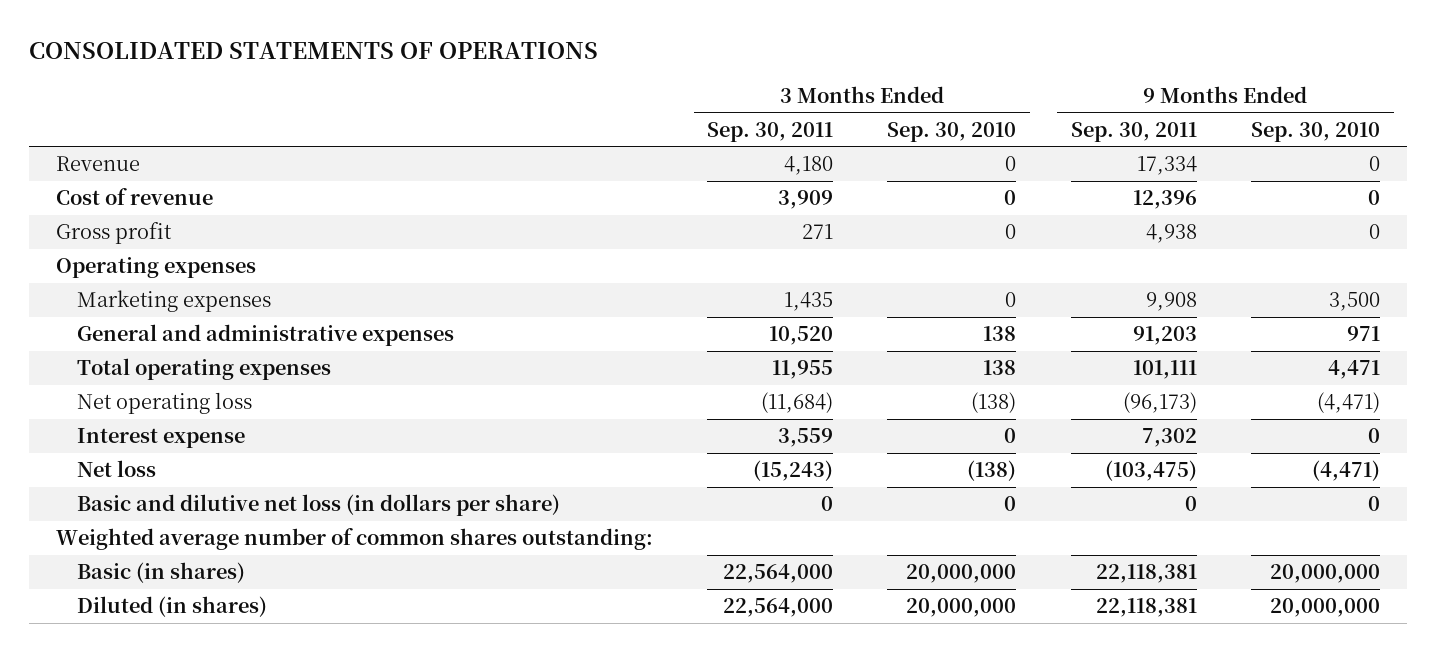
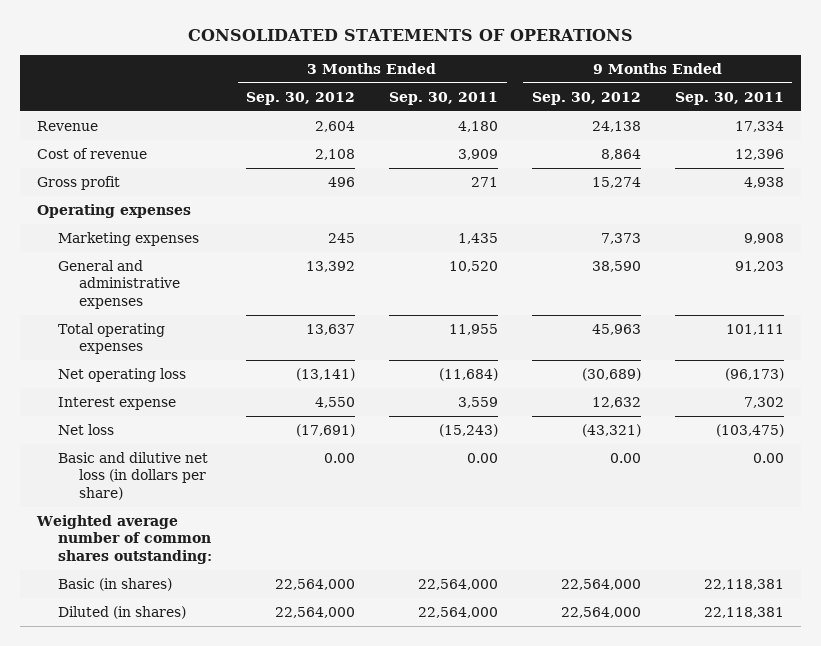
[887,121,1017,142] Sep. 30, 2010 -> none
[1250,121,1380,142] Sep. 30, 2010 -> none
none -> [246,91,356,105] Sep. 30, 2012
none -> [531,91,641,105] Sep. 30, 2012
[821,496,834,512] 0 -> [467,453,499,464] 0.00
[1184,496,1197,512] 0 -> [752,453,784,464] 0.00

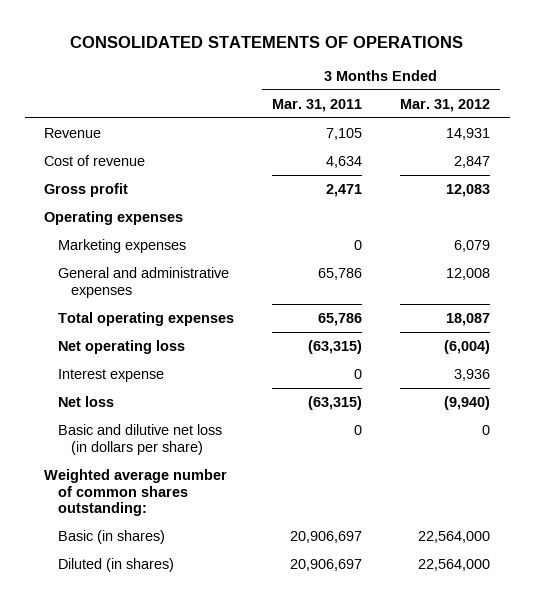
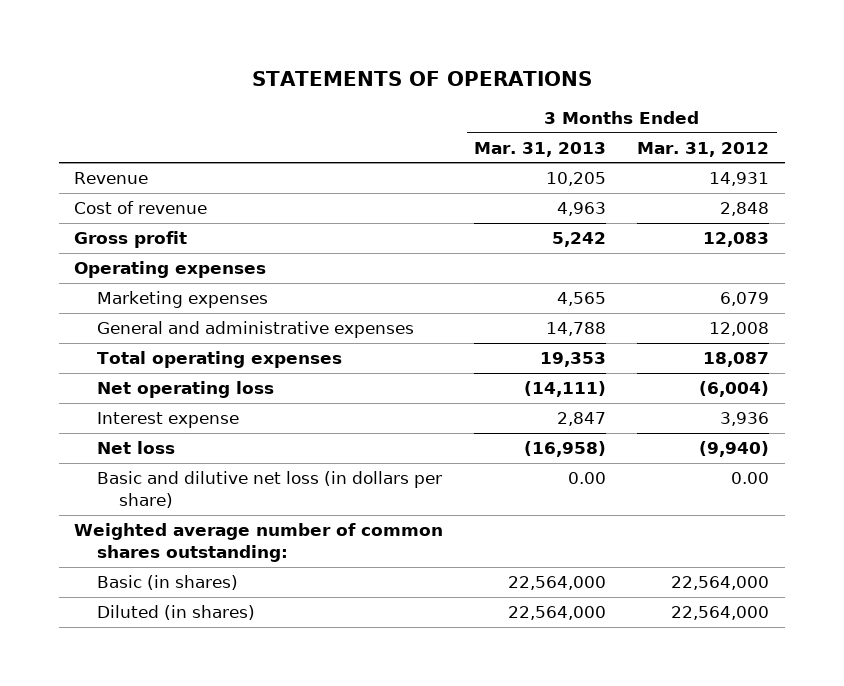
[70,35,464,48] CONSOLIDATED STATEMENTS OF OPERATIONS -> [251,70,592,86] STATEMENTS OF OPERATIONS
[272,98,363,112] Mar. 31, 2011 -> none
none -> [474,141,607,157] Mar. 31, 2013
[454,155,491,168] 2,847 -> [720,202,770,217] 2,848
[482,424,491,435] 0 -> [731,472,770,485] 0.00

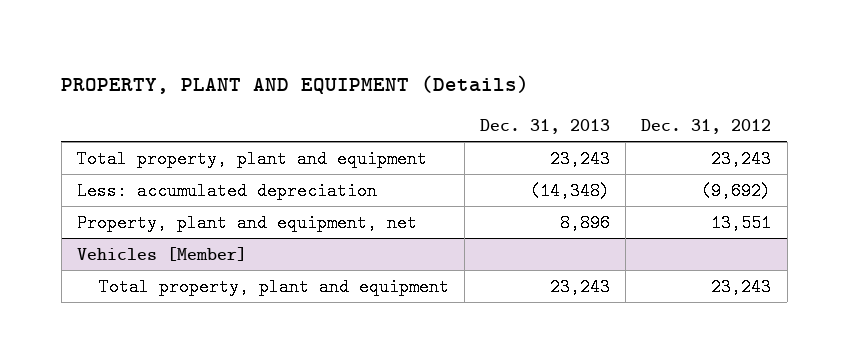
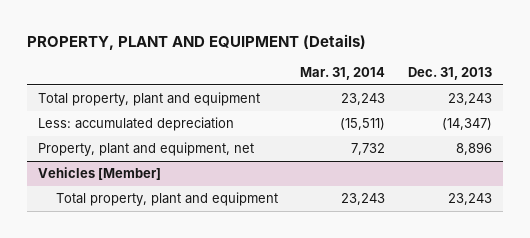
[641,119,772,135] Dec. 31, 2012 -> none
none -> [300,66,386,80] Mar. 31, 2014
[530,181,611,200] (14,348) -> [441,118,492,131] (14,347)

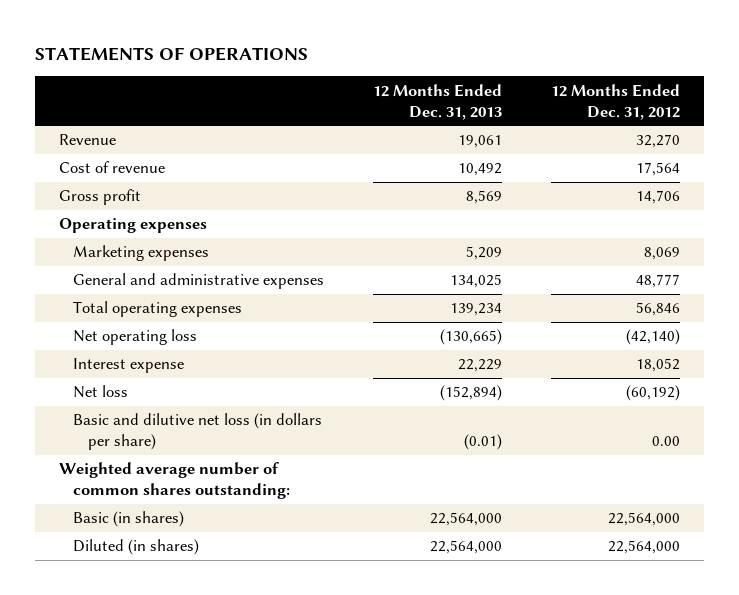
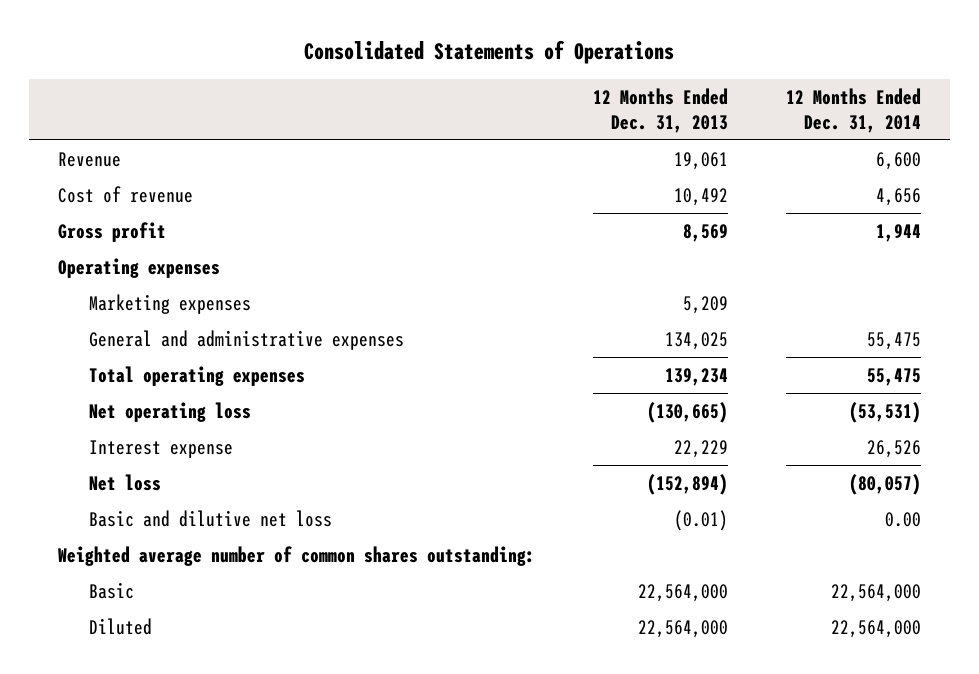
[34,47,308,62] STATEMENTS OF OPERATIONS -> [304,40,675,65] Consolidated Statements of Operations
[550,83,680,120] 12 Months Ended Dec. 31, 2012 -> none
none -> [785,87,921,133] 12 Months Ended Dec. 31, 2014
[73,413,323,451] Basic and dilutive net loss (in dollars per share) -> [89,509,333,527] Basic and dilutive net loss
[73,511,185,528] Basic (in shares) -> [89,581,135,599] Basic
[73,539,200,556] Diluted (in shares) -> [89,617,153,635] Diluted

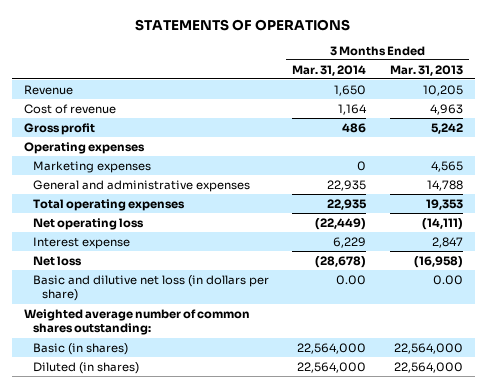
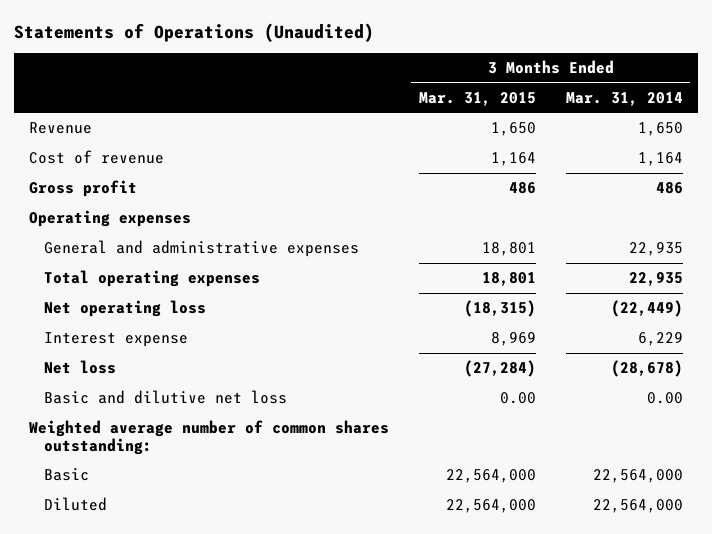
[135,18,351,31] STATEMENTS OF OPERATIONS -> [13,22,374,42] Statements of Operations (Unaudited)
[390,64,464,76] Mar. 31, 2013 -> none
none -> [418,91,536,106] Mar. 31, 2015
[32,160,151,173] Marketing expenses -> none
[32,274,269,302] Basic and dilutive net loss (in dollars per share) -> [43,390,287,405] Basic and dilutive net loss
[32,342,128,355] Basic (in shares) -> [43,468,89,482] Basic
[32,361,139,374] Diluted (in shares) -> [43,497,107,512] Diluted

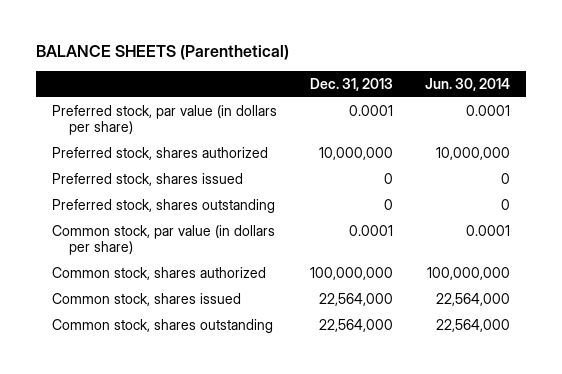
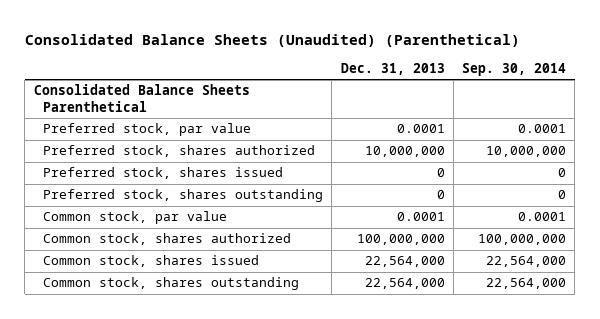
[35,45,289,61] BALANCE SHEETS (Parenthetical) -> [24,33,520,47] Consolidated Balance Sheets (Unaudited) (Parenthetical)
[425,78,511,92] Jun. 30, 2014 -> none
none -> [461,63,566,77] Sep. 30, 2014
none -> [33,84,250,112] Consolidated Balance Sheets Parenthetical
[52,104,278,135] Preferred stock, par value (in dollars per share) -> [43,123,252,137] Preferred stock, par value
[52,224,276,255] Common stock, par value (in dollars per share) -> [43,211,228,225] Common stock, par value

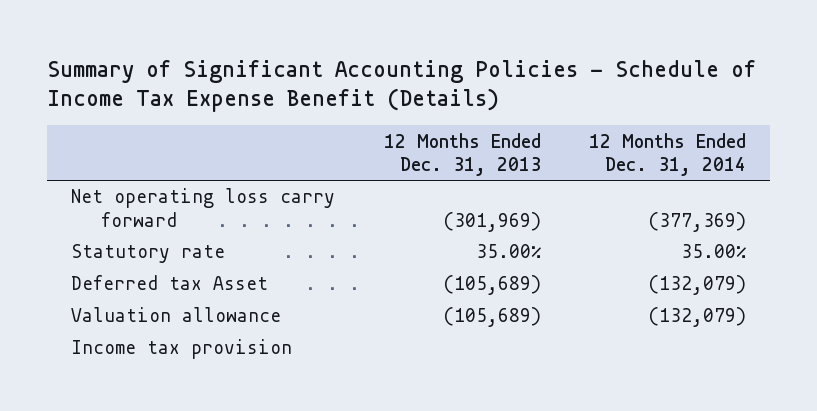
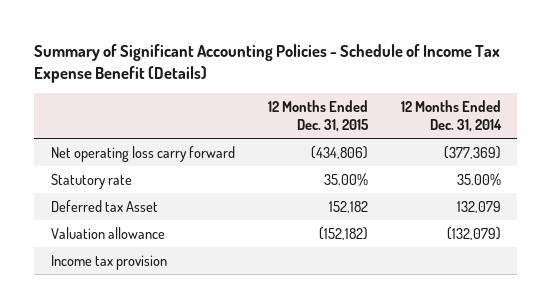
[383,132,541,177] 12 Months Ended Dec. 31, 2013 -> none
none -> [267,99,369,132] 12 Months Ended Dec. 31, 2015
[647,275,746,296] (132,079) -> [456,200,501,213] 132,079

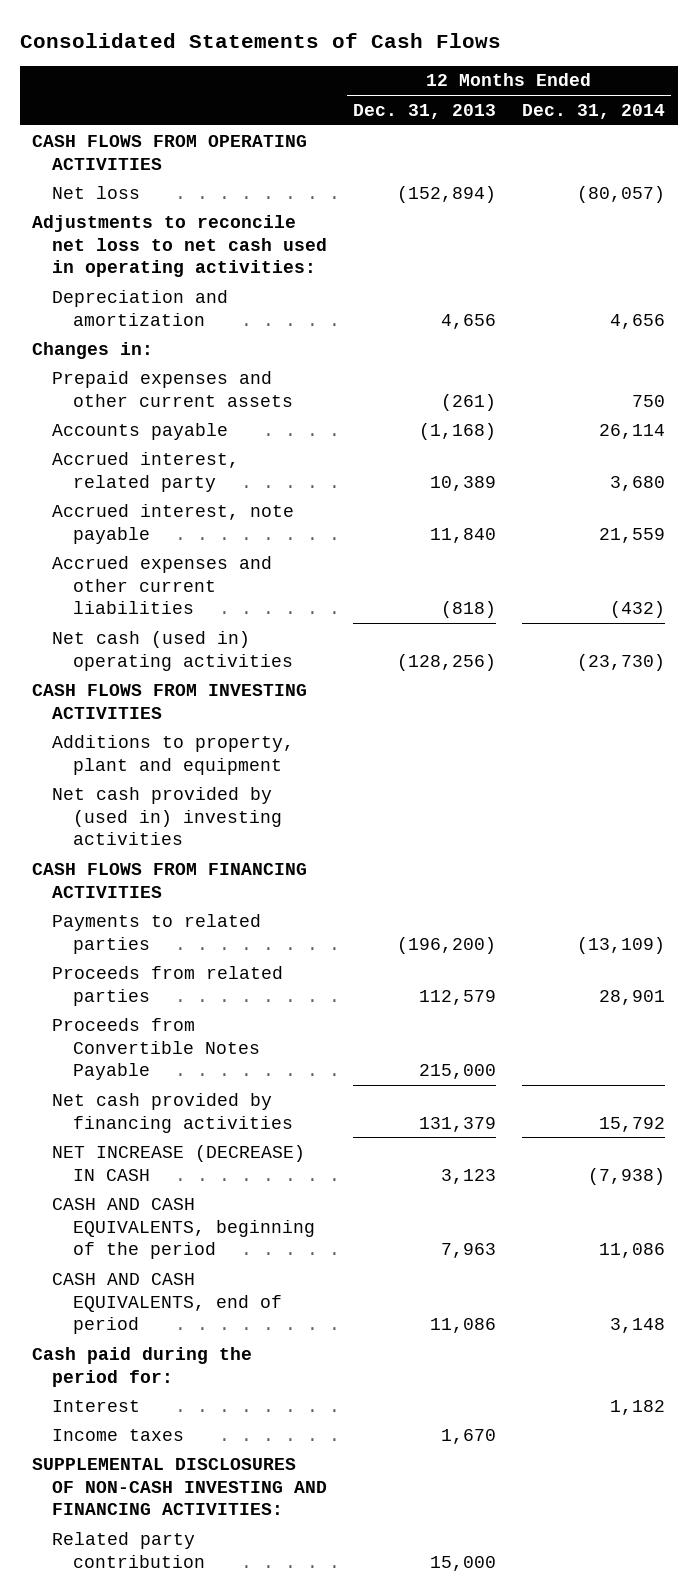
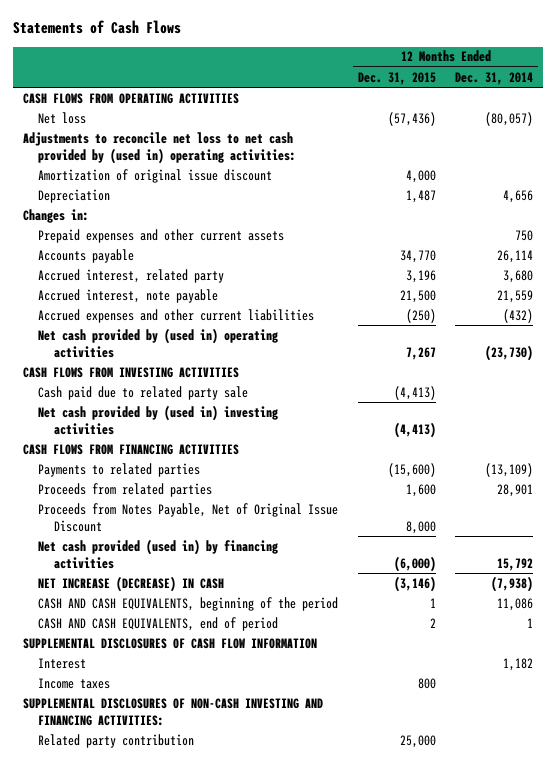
[19,32,501,48] Consolidated Statements of Cash Flows -> [12,20,181,35] Statements of Cash Flows
[353,103,497,119] Dec. 31, 2013 -> none
none -> [357,71,436,85] Dec. 31, 2015
[32,214,328,278] Adjustments to reconcile net loss to net cash used in operating activities: -> [22,131,297,164] Adjustments to reconcile net loss to net cash provided by (used in) operating activities:
none -> [38,168,273,183] Amortization of original issue discount
[52,289,229,326] Depreciation and amortization -> [38,188,111,203] Depreciation
[52,630,293,671] Net cash (used in) operating activities -> [38,327,279,358] Net cash provided by (used in) operating activities
[52,734,295,775] Additions to property, plant and equipment -> none
none -> [38,385,249,400] Cash paid due to related party sale
[52,1017,260,1081] Proceeds from Convertible Notes Payable -> none
none -> [38,502,339,532] Proceeds from Notes Payable, Net of Original Issue Discount
[52,1092,293,1133] Net cash provided by financing activities -> [38,538,279,569] Net cash provided (used in) by financing activities
[32,1346,253,1387] Cash paid during the period for: -> none
[609,1318,665,1334] 3,148 -> [527,617,534,628] 1
none -> [22,637,317,649] SUPPLEMENTAL DISCLOSURES OF CASH FLOW INFORMATION

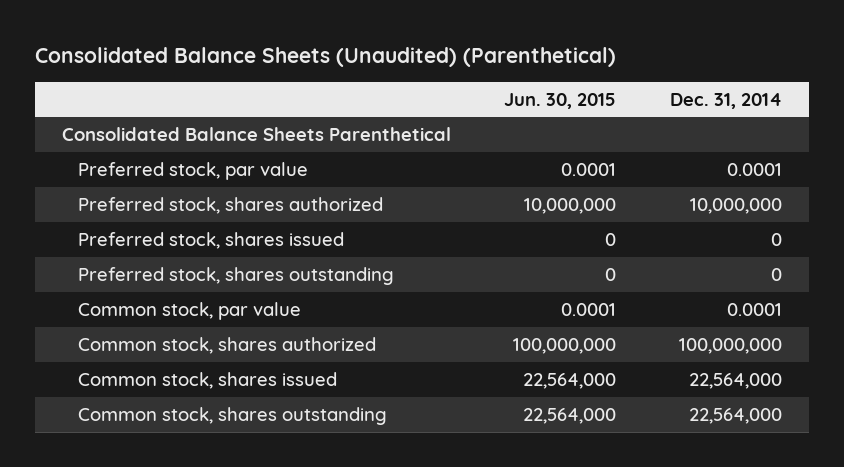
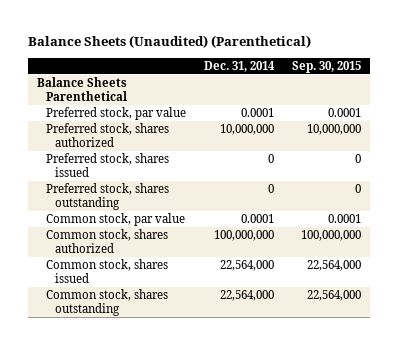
[34,47,616,68] Consolidated Balance Sheets (Unaudited) (Parenthetical) -> [28,35,312,49] Balance Sheets (Unaudited) (Parenthetical)
[504,92,617,109] Jun. 30, 2015 -> none
none -> [291,60,361,73] Sep. 30, 2015
[61,126,451,141] Consolidated Balance Sheets Parenthetical -> [37,77,128,101] Balance Sheets Parenthetical

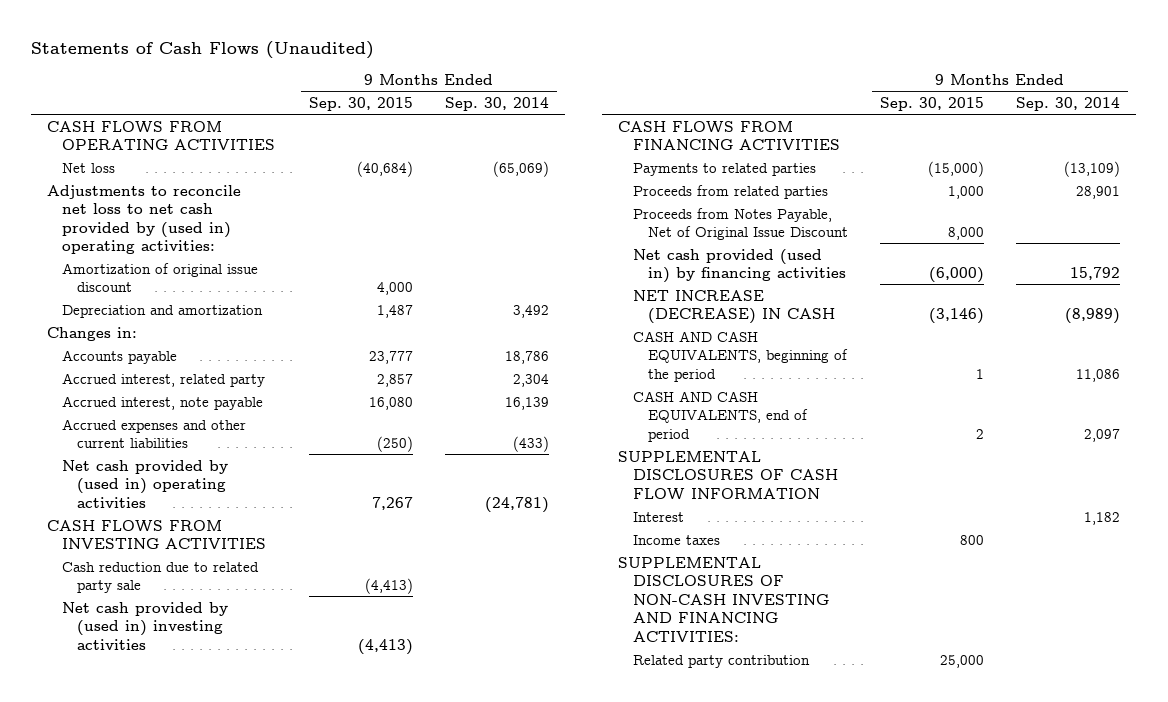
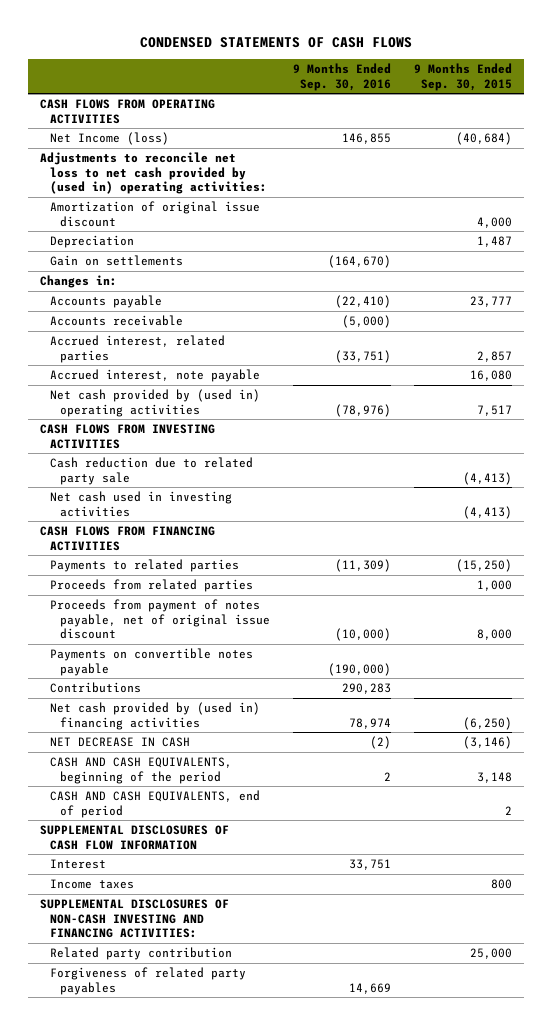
[31,41,375,60] Statements of Cash Flows (Unaudited) -> [140,36,413,48] CONDENSED STATEMENTS OF CASH FLOWS
[445,97,550,112] Sep. 30, 2014 -> none
none -> [293,63,392,91] 9 Months Ended Sep. 30, 2016
[62,162,116,173] Net loss -> [49,131,169,145] Net Income (loss)
[62,304,264,318] Depreciation and amortization -> [49,234,134,248] Depreciation
none -> [49,254,183,266] Gain on settlements
none -> [49,314,183,326] Accounts receivable
[62,372,266,387] Accrued interest, related party -> [49,334,225,363] Accrued interest, related parties
[62,418,247,449] Accrued expenses and other current liabilities -> none
[372,496,414,510] 7,267 -> [477,404,513,416] 7,517
[62,601,229,650] Net cash provided by (used in) investing activities -> [49,490,232,517] Net cash used in investing activities
[928,160,985,177] (15,000) -> [456,558,513,572] (15,250)
[633,207,848,241] Proceeds from Notes Payable, Net of Original Issue Discount -> [49,598,271,640] Proceeds from payment of notes payable, net of original issue discount
none -> [49,647,253,676] Payments on convertible notes payable
none -> [49,681,141,693] Contributions
[633,248,846,284] Net cash provided (used in) by financing activities -> [49,701,260,730] Net cash provided by (used in) financing activities
[929,267,985,284] (6,000) -> [463,716,513,730] (6,250)
[633,289,835,325] NET INCREASE (DECREASE) IN CASH -> [49,736,190,747] NET DECREASE IN CASH
[976,368,985,379] 1 -> [477,771,513,783] 3,148
none -> [49,966,246,995] Forgiveness of related party payables

